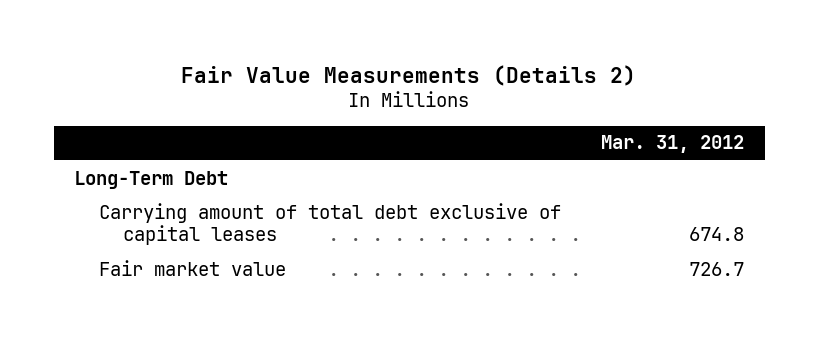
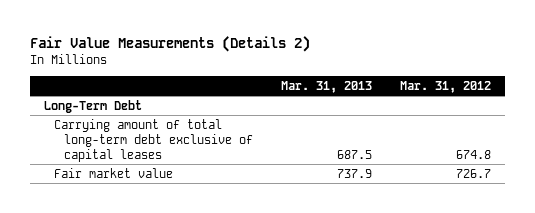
none -> [280,80,372,93] Mar. 31, 2013
[98,202,561,246] Carrying amount of total debt exclusive of capital leases -> [53,118,253,162] Carrying amount of total long-term debt exclusive of capital leases

